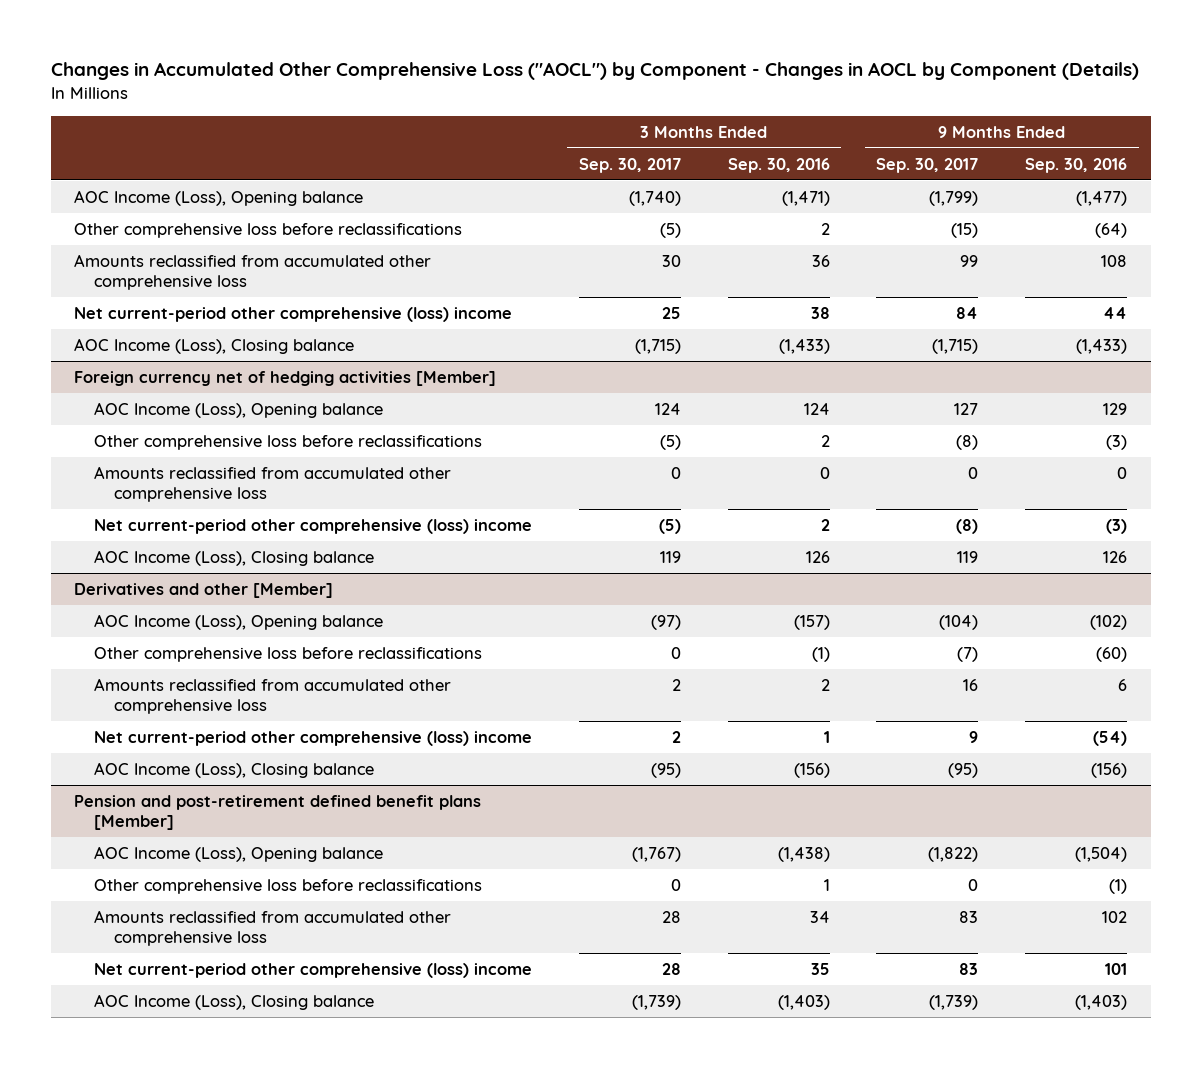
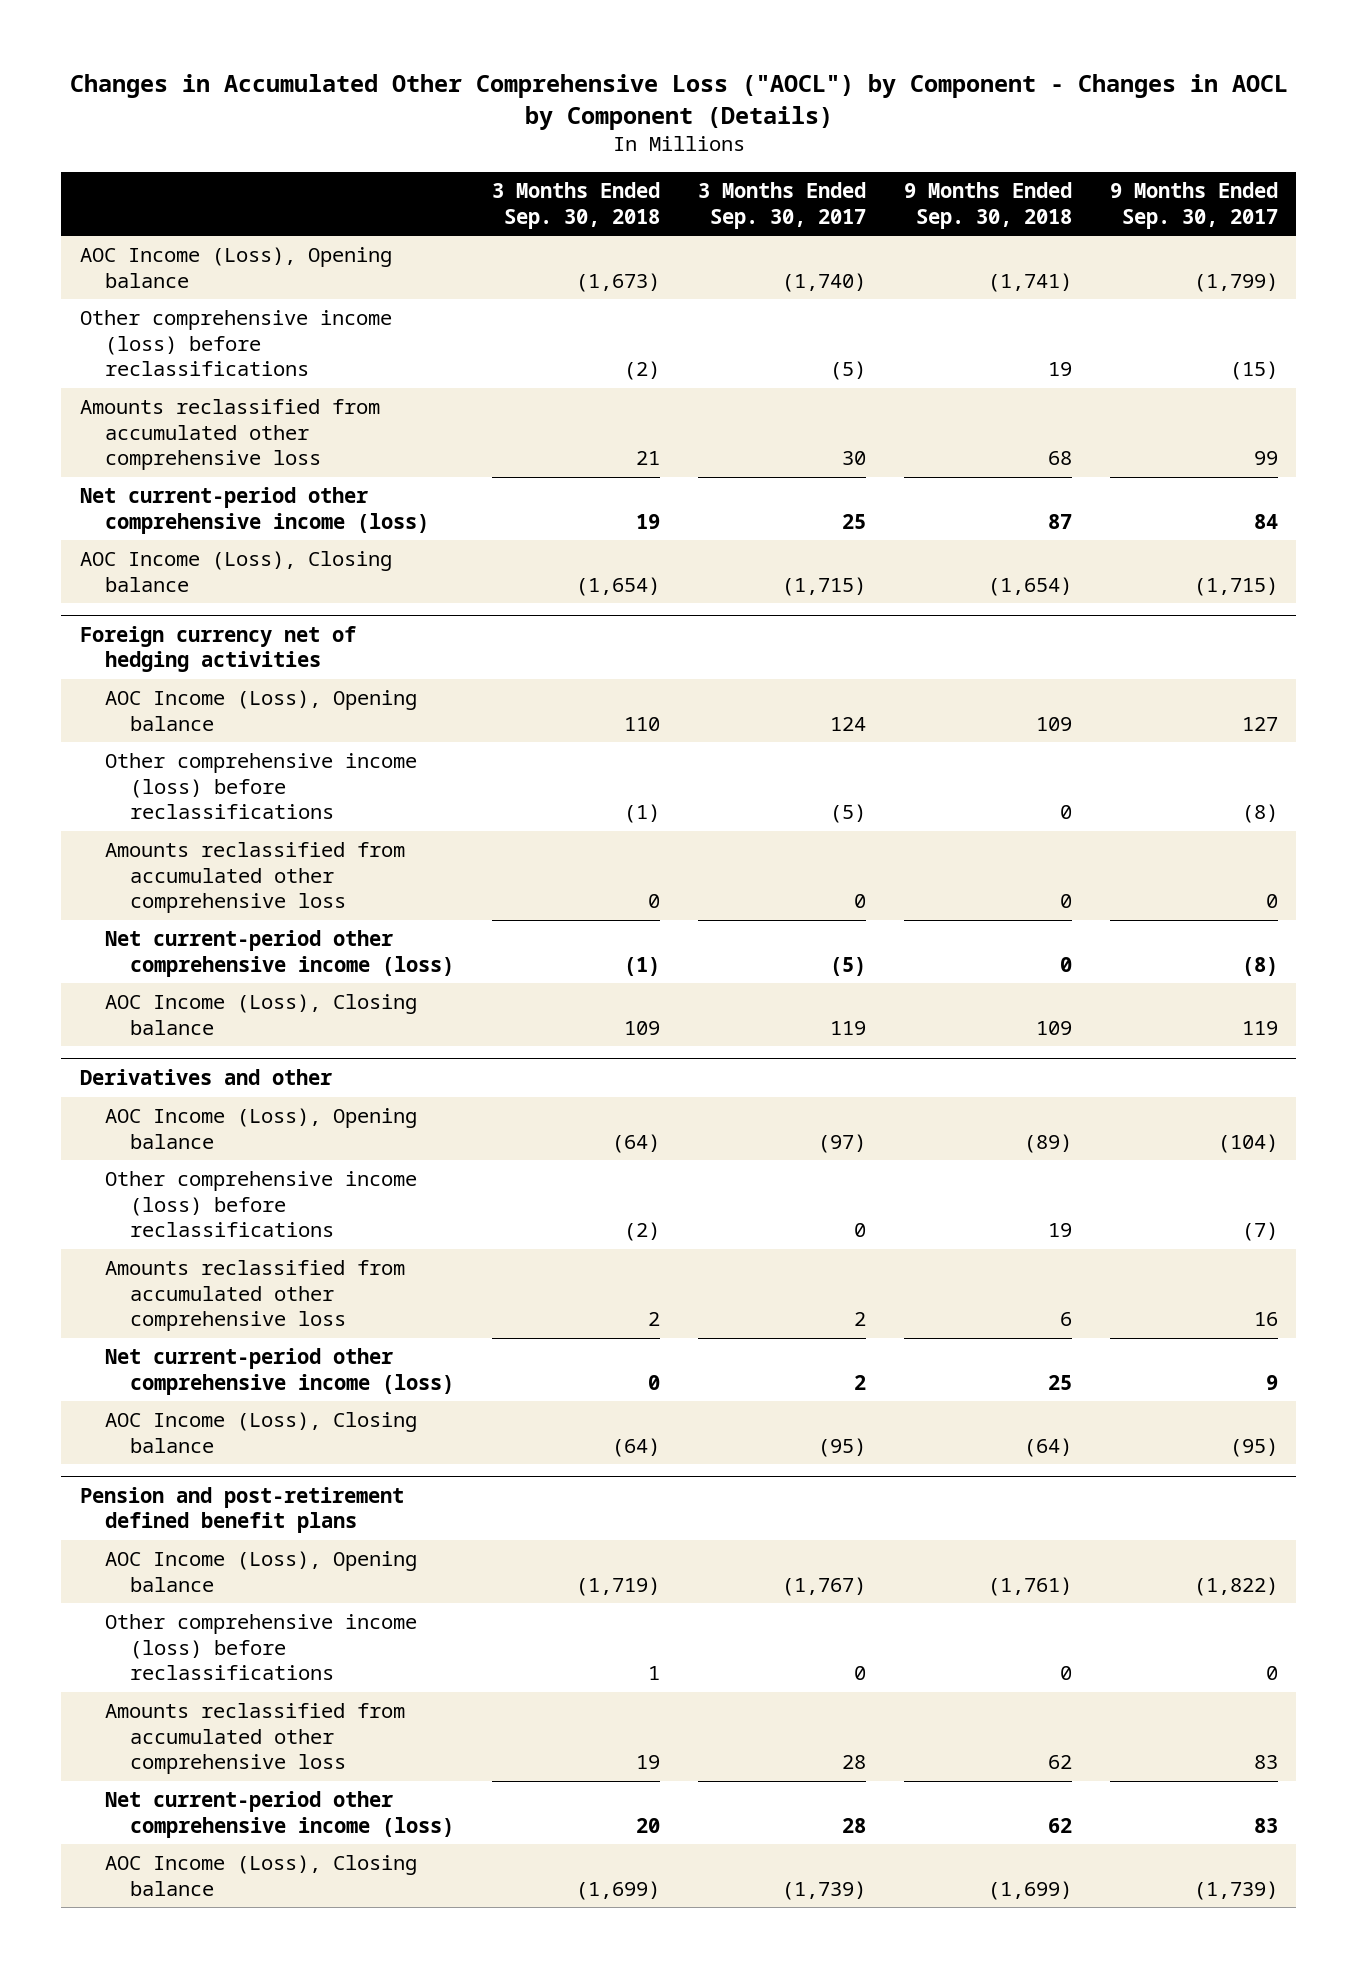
[727,157,830,173] Sep. 30, 2016 -> none
[1025,157,1128,173] Sep. 30, 2016 -> none
none -> [492,182,661,229] 3 Months Ended Sep. 30, 2018
none -> [903,182,1072,229] 9 Months Ended Sep. 30, 2018
[73,222,462,238] Other comprehensive loss before reclassifications -> [79,310,392,376] Other comprehensive income (loss) before reclassifications
[73,306,512,322] Net current-period other comprehensive (loss) income -> [79,487,430,534] Net current-period other comprehensive income (loss)
[73,370,496,386] Foreign currency net of hedging activities [Member] -> [79,625,356,673] Foreign currency net of hedging activities
[94,434,483,450] Other comprehensive loss before reclassifications -> [105,753,418,819] Other comprehensive income (loss) before reclassifications
[94,518,533,534] Net current-period other comprehensive (loss) income -> [105,930,455,977] Net current-period other comprehensive income (loss)
[73,582,333,598] Derivatives and other [Member] -> [79,1068,332,1085] Derivatives and other
[94,646,483,662] Other comprehensive loss before reclassifications -> [105,1171,418,1237] Other comprehensive income (loss) before reclassifications
[94,730,533,746] Net current-period other comprehensive (loss) income -> [105,1348,455,1395] Net current-period other comprehensive income (loss)
[73,794,481,830] Pension and post-retirement defined benefit plans [Member] -> [79,1486,404,1534] Pension and post-retirement defined benefit plans
[94,878,483,894] Other comprehensive loss before reclassifications -> [105,1614,418,1680] Other comprehensive income (loss) before reclassifications
[94,962,533,978] Net current-period other comprehensive (loss) income -> [105,1791,455,1838] Net current-period other comprehensive income (loss)

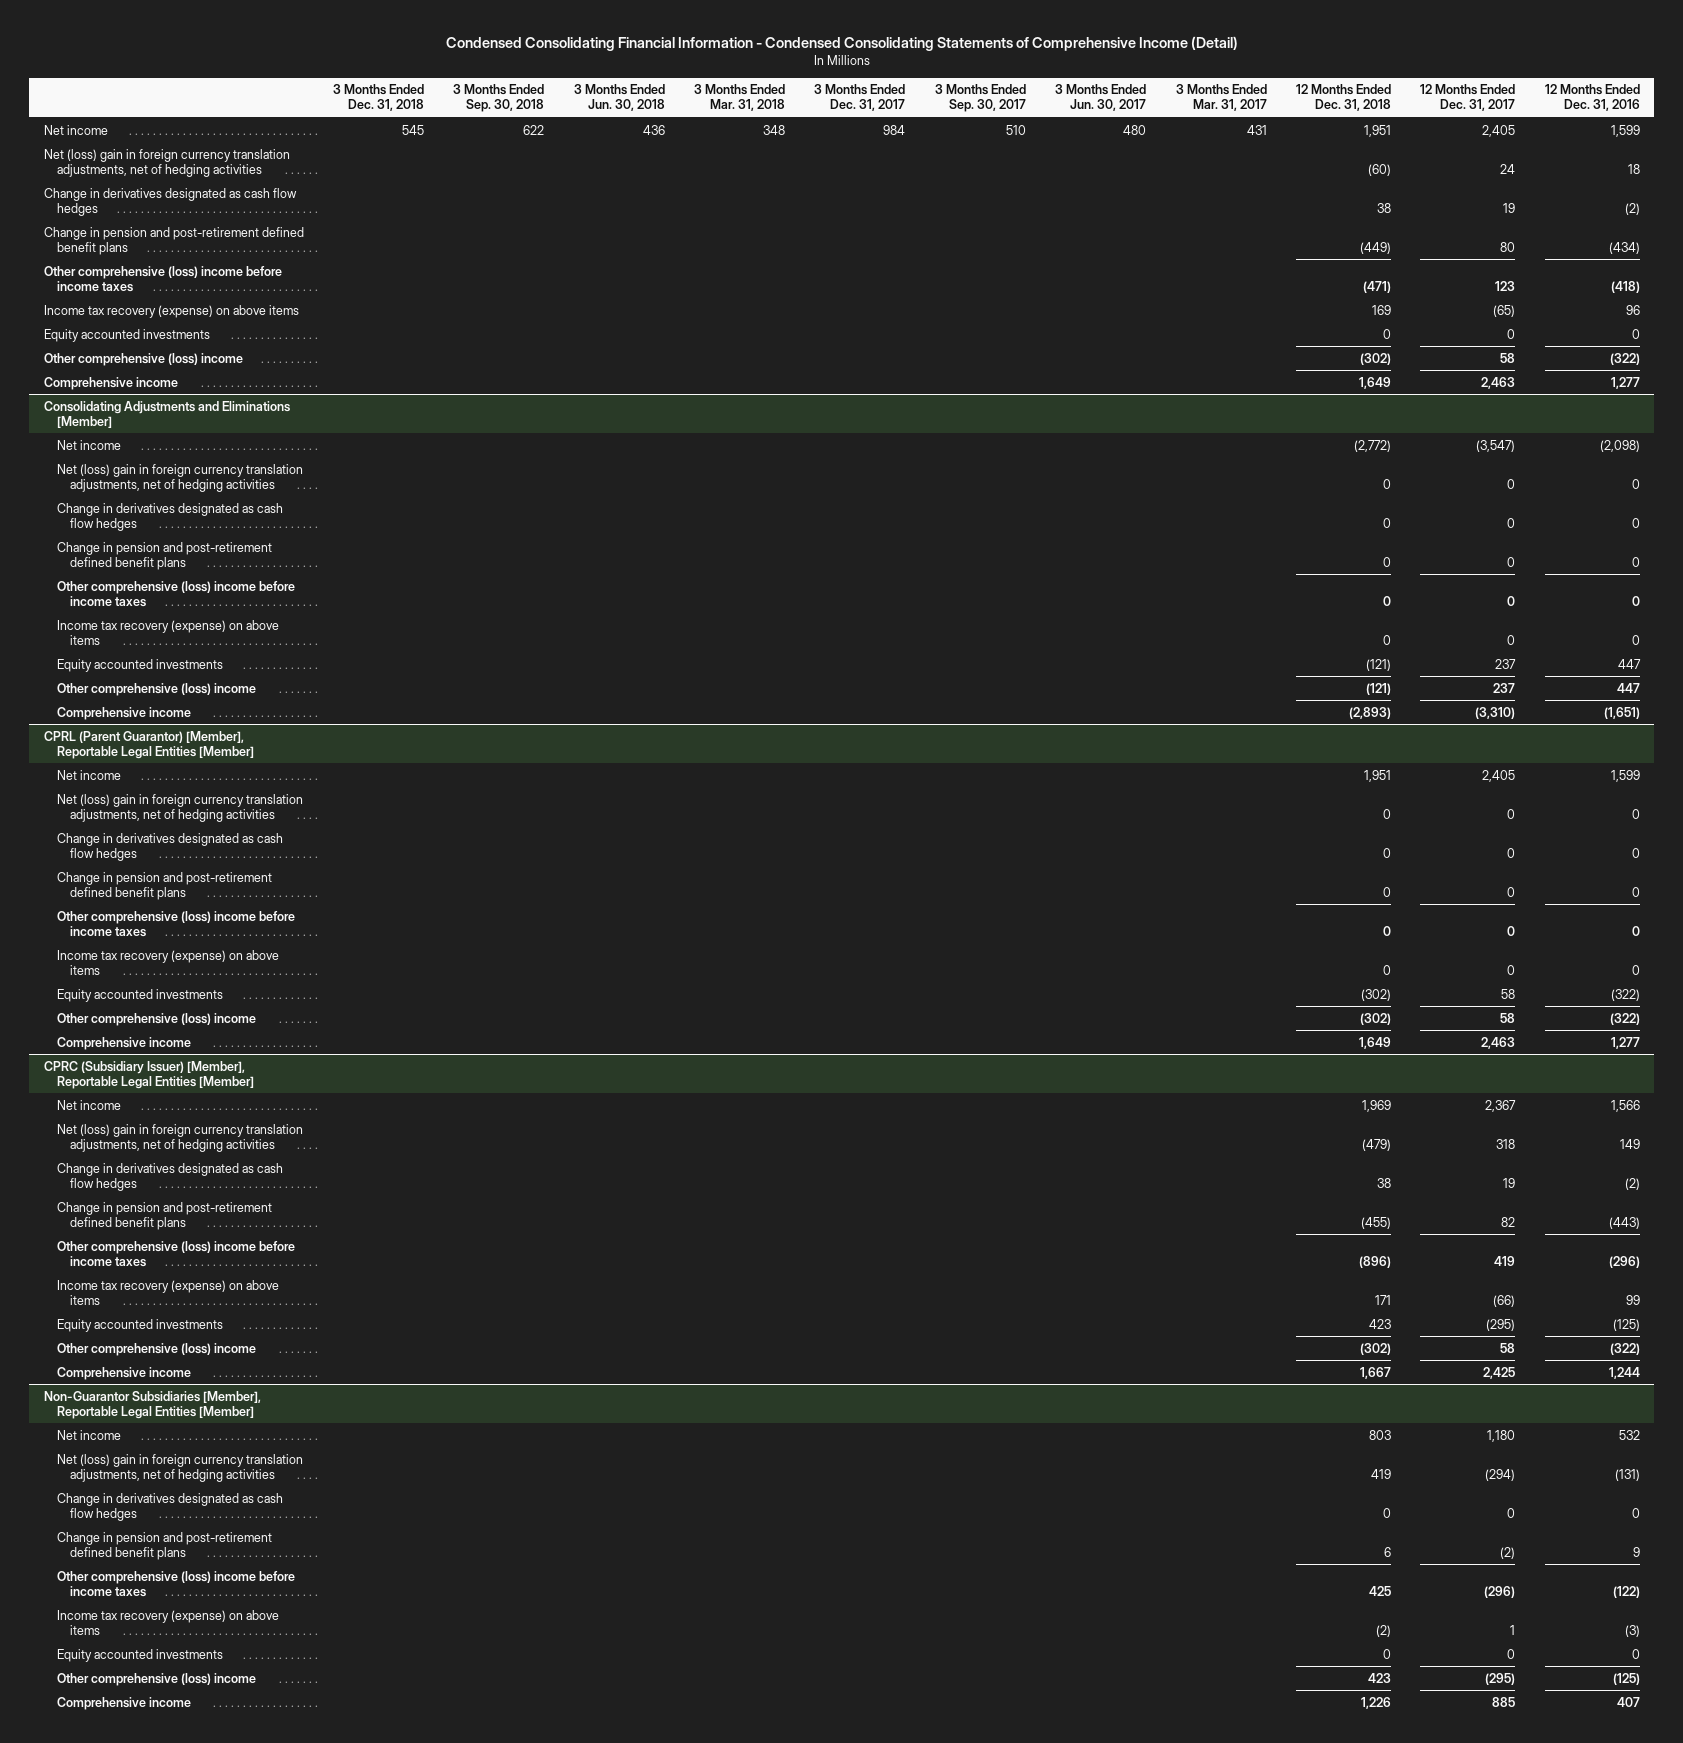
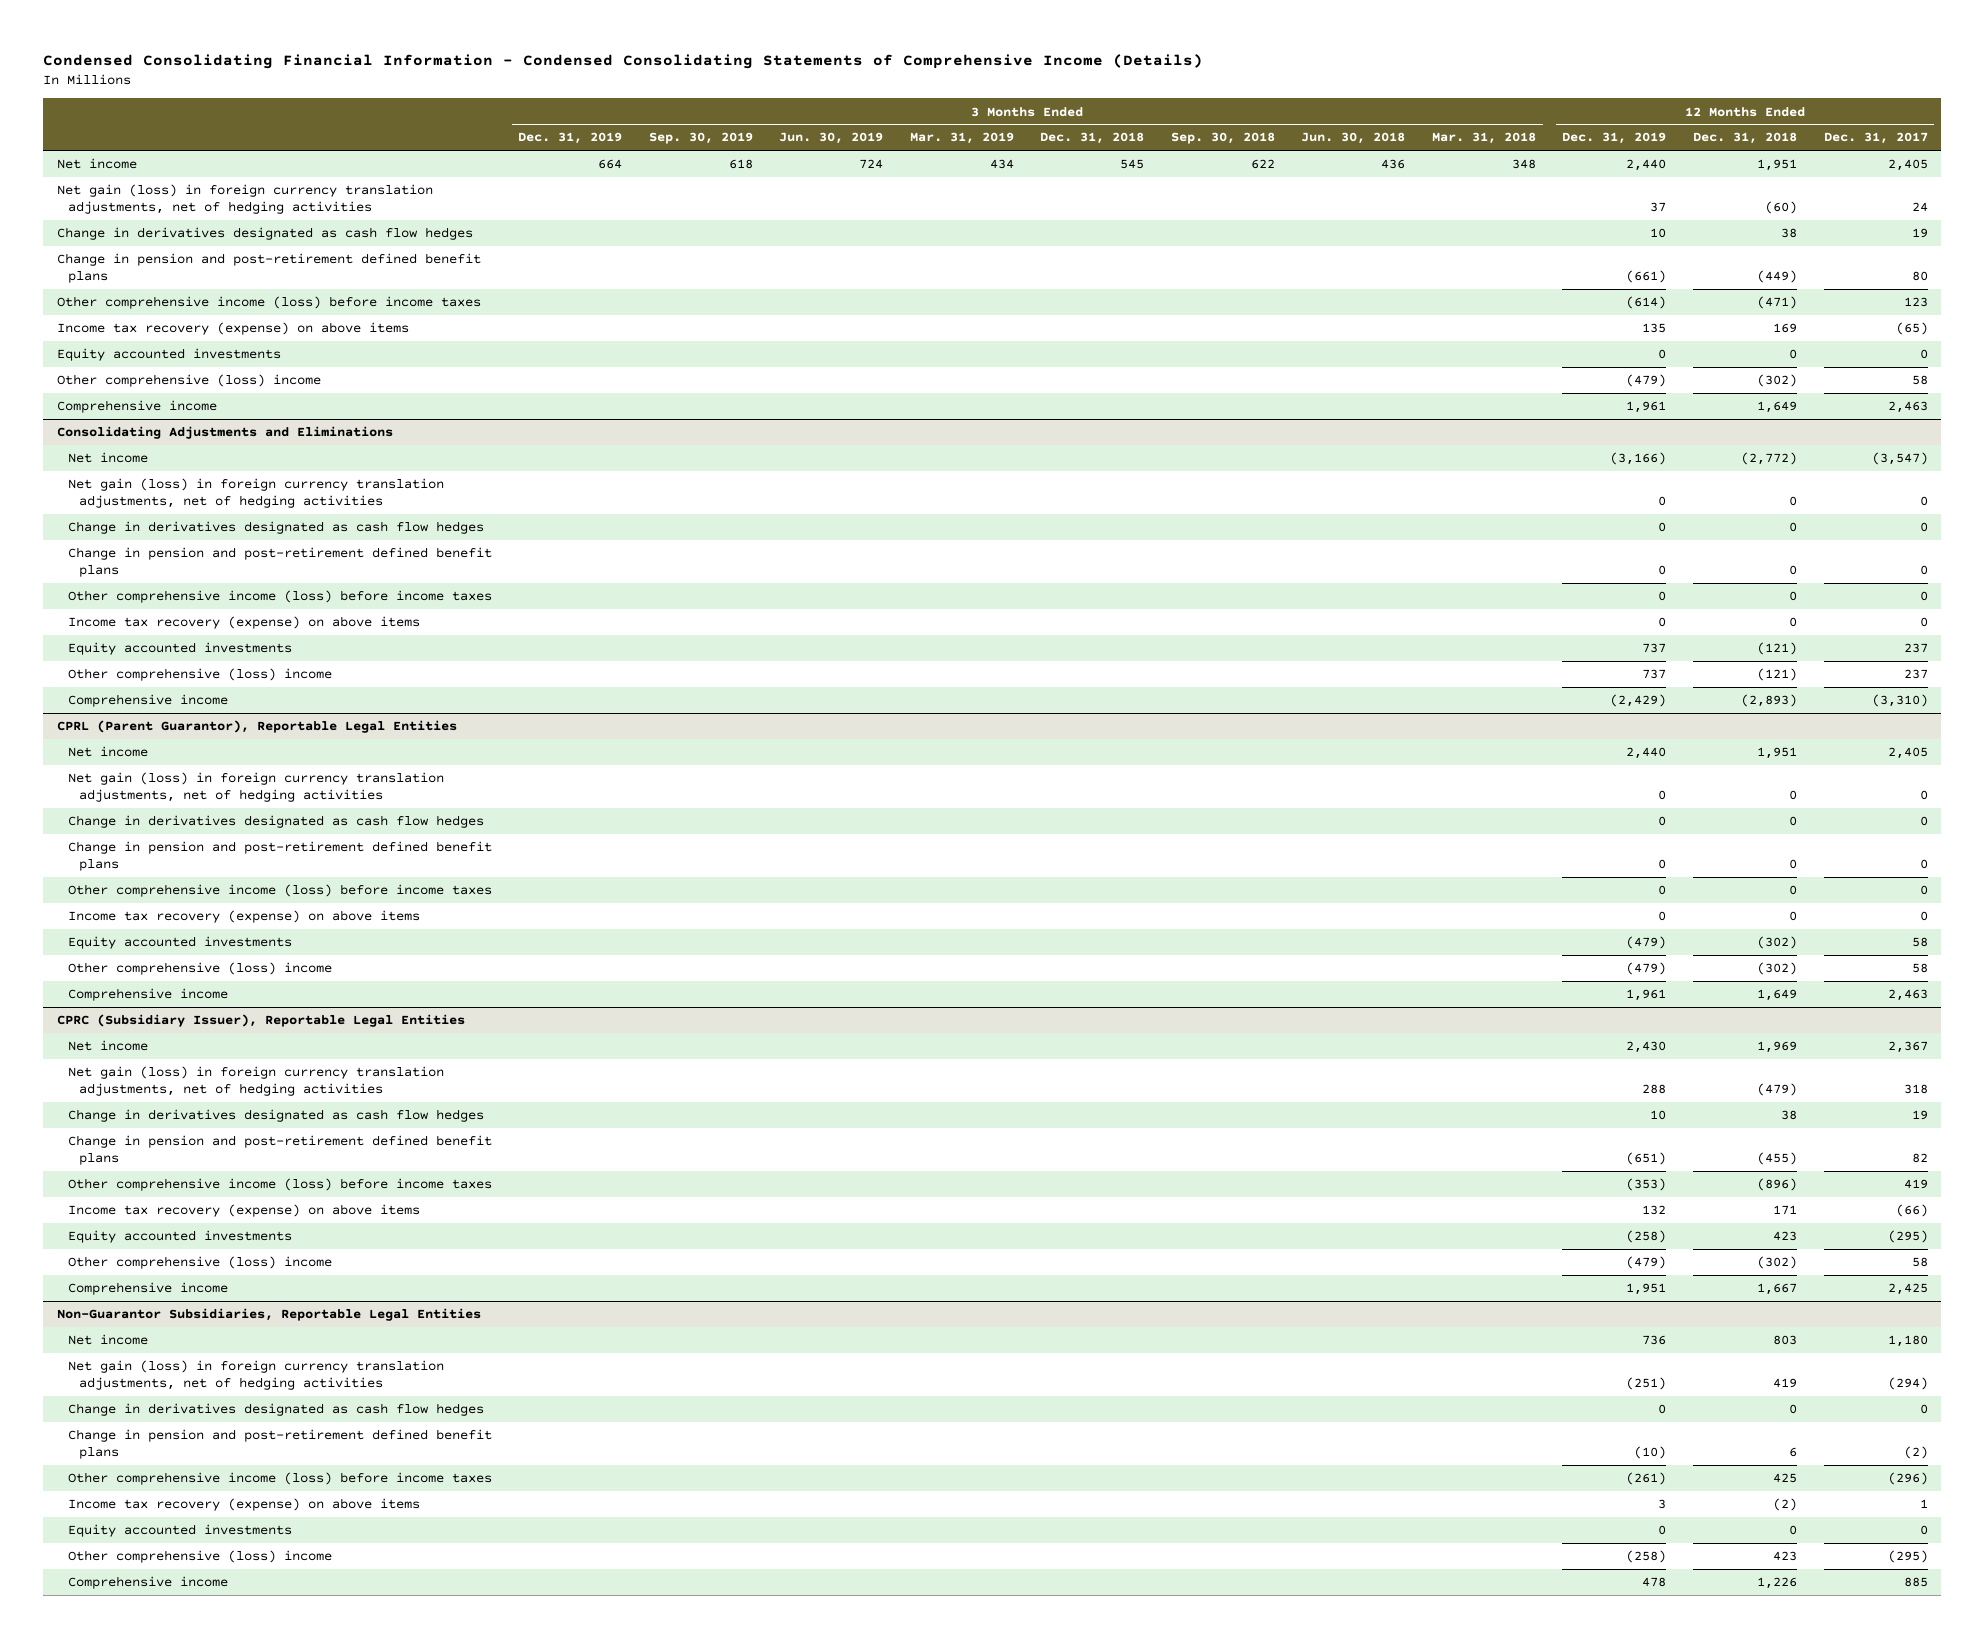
[445,36,1238,52] Condensed Consolidating Financial Information - Condensed Consolidating Statements of Comprehensive Income (Detail) -> [43,54,1204,70] Condensed Consolidating Financial Information - Condensed Consolidating Statements of Comprehensive Income (Details)
[814,84,906,112] 3 Months Ended Dec. 31, 2017 -> none
[934,84,1026,113] 3 Months Ended Sep. 30, 2017 -> none
[1055,84,1147,112] 3 Months Ended Jun. 30, 2017 -> none
[1175,84,1267,112] 3 Months Ended Mar. 31, 2017 -> none
[1544,84,1640,112] 12 Months Ended Dec. 31, 2016 -> none
none -> [518,132,623,145] Dec. 31, 2019
none -> [648,132,753,145] Sep. 30, 2019
none -> [779,132,884,145] Jun. 30, 2019
none -> [909,132,1014,145] Mar. 31, 2019
none -> [1562,132,1667,145] Dec. 31, 2019
[43,148,290,177] Net (loss) gain in foreign currency translation adjustments, net of hedging activities -> [56,184,433,215] Net gain (loss) in foreign currency translation adjustments, net of hedging activities
[43,265,282,292] Other comprehensive (loss) income before income taxes -> [56,296,481,310] Other comprehensive income (loss) before income taxes
[43,400,290,428] Consolidating Adjustments and Eliminations [Member] -> [56,426,393,440] Consolidating Adjustments and Eliminations
[56,463,303,492] Net (loss) gain in foreign currency translation adjustments, net of hedging activities -> [67,478,444,509] Net gain (loss) in foreign currency translation adjustments, net of hedging activities
[56,580,295,607] Other comprehensive (loss) income before income taxes -> [67,590,492,604] Other comprehensive income (loss) before income taxes
[43,730,254,759] CPRL (Parent Guarantor) [Member], Reportable Legal Entities [Member] -> [56,720,457,734] CPRL (Parent Guarantor), Reportable Legal Entities
[56,793,303,822] Net (loss) gain in foreign currency translation adjustments, net of hedging activities -> [67,772,444,803] Net gain (loss) in foreign currency translation adjustments, net of hedging activities
[56,910,295,937] Other comprehensive (loss) income before income taxes -> [67,884,492,898] Other comprehensive income (loss) before income taxes
[43,1060,254,1089] CPRC (Subsidiary Issuer) [Member], Reportable Legal Entities [Member] -> [56,1014,465,1028] CPRC (Subsidiary Issuer), Reportable Legal Entities
[56,1123,303,1152] Net (loss) gain in foreign currency translation adjustments, net of hedging activities -> [67,1066,444,1097] Net gain (loss) in foreign currency translation adjustments, net of hedging activities
[56,1240,295,1267] Other comprehensive (loss) income before income taxes -> [67,1178,492,1192] Other comprehensive income (loss) before income taxes
[43,1390,261,1419] Non-Guarantor Subsidiaries [Member], Reportable Legal Entities [Member] -> [56,1308,481,1322] Non-Guarantor Subsidiaries, Reportable Legal Entities
[56,1453,303,1482] Net (loss) gain in foreign currency translation adjustments, net of hedging activities -> [67,1360,444,1391] Net gain (loss) in foreign currency translation adjustments, net of hedging activities
[56,1570,295,1597] Other comprehensive (loss) income before income taxes -> [67,1472,492,1486] Other comprehensive income (loss) before income taxes

